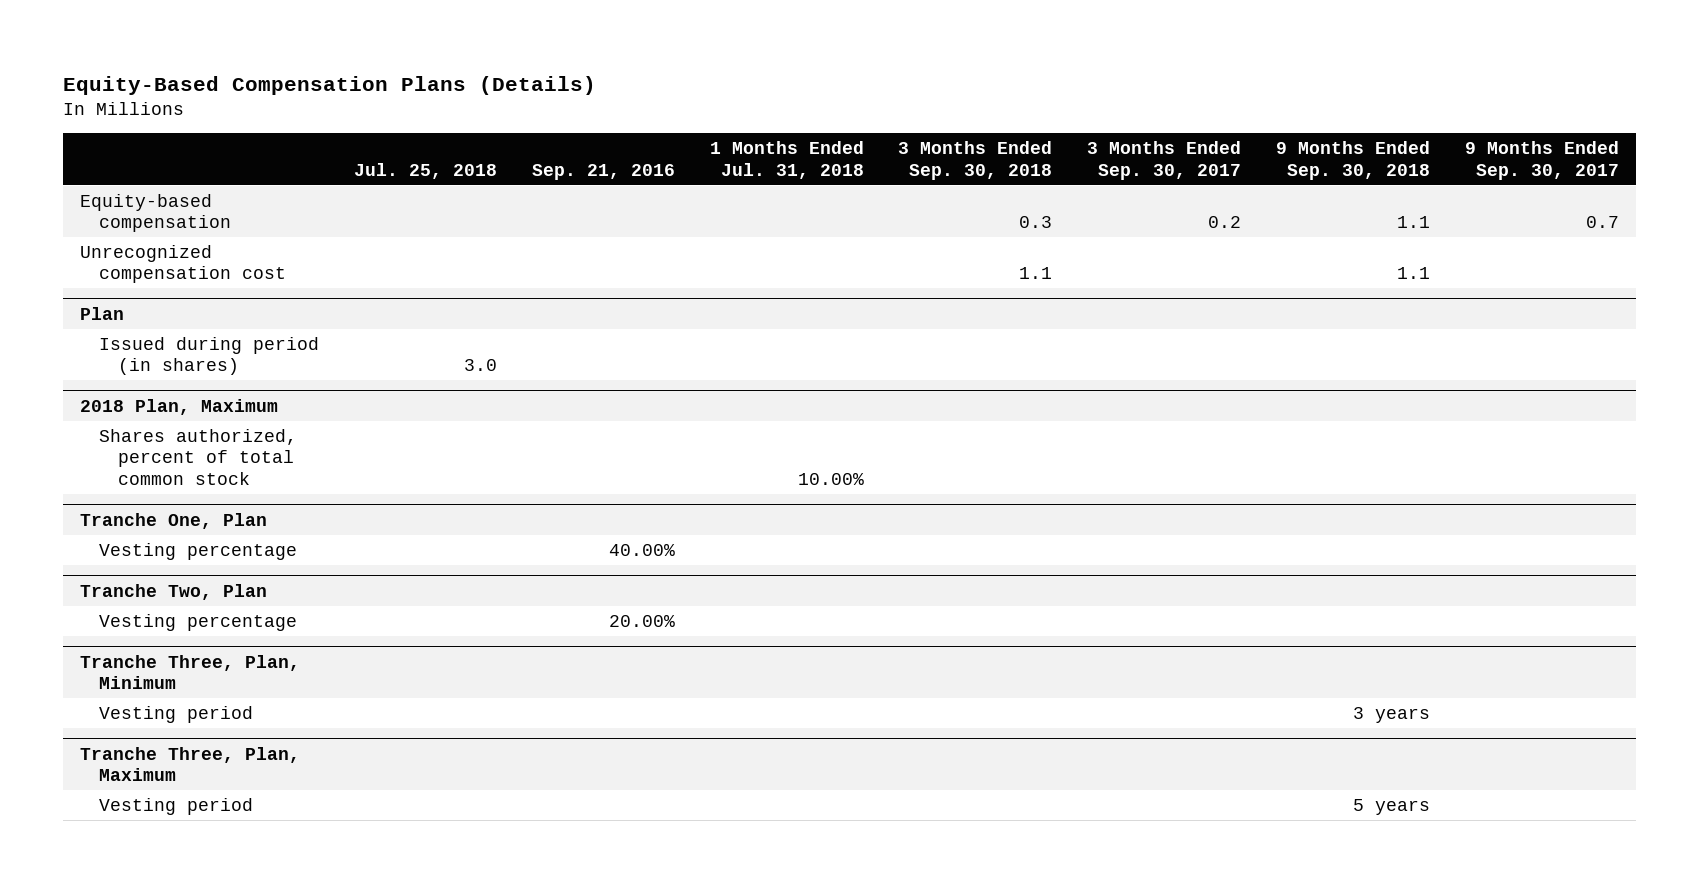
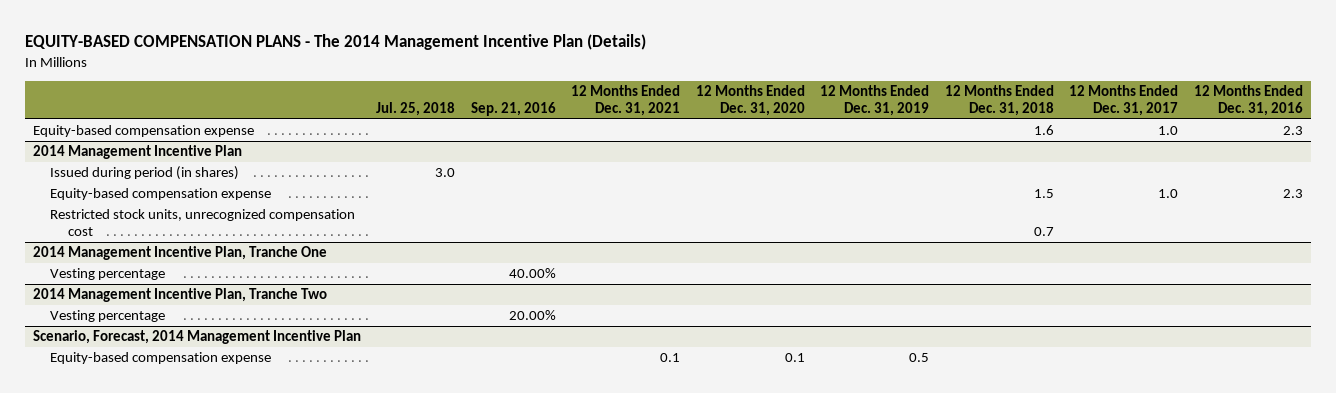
[62,75,596,95] Equity-Based Compensation Plans (Details) -> [25,34,647,51] EQUITY-BASED COMPENSATION PLANS - The 2014 Management Incentive Plan (Details)
[709,141,864,179] 1 Months Ended Jul. 31, 2018 -> none
[898,141,1053,180] 3 Months Ended Sep. 30, 2018 -> none
[1087,141,1242,180] 3 Months Ended Sep. 30, 2017 -> none
[1275,141,1430,180] 9 Months Ended Sep. 30, 2018 -> none
[1464,141,1619,180] 9 Months Ended Sep. 30, 2017 -> none
none -> [571,85,681,117] 12 Months Ended Dec. 31, 2021
none -> [695,85,805,117] 12 Months Ended Dec. 31, 2020
none -> [820,85,930,117] 12 Months Ended Dec. 31, 2019
none -> [944,85,1054,117] 12 Months Ended Dec. 31, 2018
none -> [1069,85,1179,117] 12 Months Ended Dec. 31, 2017
none -> [1193,85,1303,117] 12 Months Ended Dec. 31, 2016
[80,244,287,284] Unrecognized compensation cost -> none
[80,193,232,233] Equity-based compensation -> [32,125,254,138] Equity-based compensation expense
[80,306,125,320] Plan -> [32,145,242,160] 2014 Management Incentive Plan
[80,398,279,415] 2018 Plan, Maximum -> none
[99,428,298,485] Shares authorized, percent of total common stock -> none
none -> [50,188,272,201] Equity-based compensation expense
none -> [50,209,356,236] Restricted stock units, unrecognized compensation cost
[80,512,268,529] Tranche One, Plan -> [32,246,327,261] 2014 Management Incentive Plan, Tranche One
[80,583,268,600] Tranche Two, Plan -> [32,288,327,303] 2014 Management Incentive Plan, Tranche Two
[80,654,301,690] Tranche Three, Plan, Minimum -> none
[99,705,254,723] Vesting period -> none
[80,746,301,782] Tranche Three, Plan, Maximum -> none
[99,797,254,815] Vesting period -> none
none -> [32,330,361,345] Scenario, Forecast, 2014 Management Incentive Plan
none -> [50,352,272,365] Equity-based compensation expense

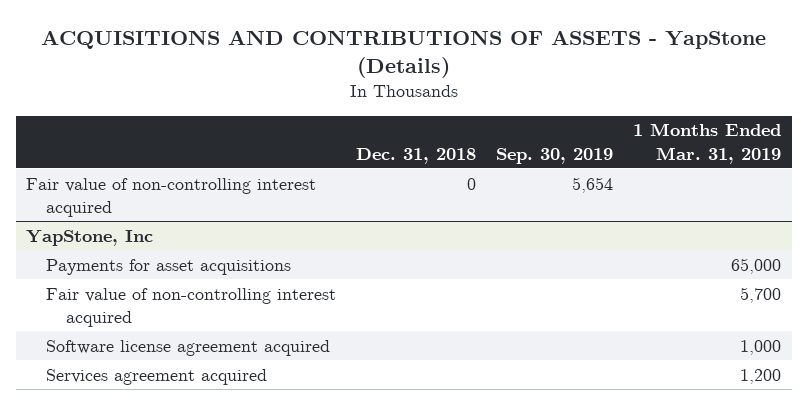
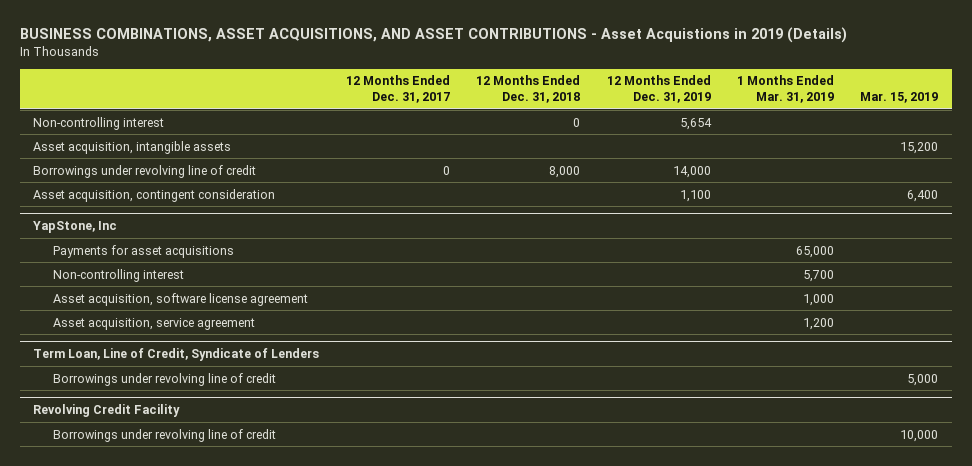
[40,29,766,78] ACQUISITIONS AND CONTRIBUTIONS OF ASSETS - YapStone (Details) -> [19,27,847,44] BUSINESS COMBINATIONS, ASSET ACQUISITIONS, AND ASSET CONTRIBUTIONS - Asset Acquistions in 2019 (Details)
[356,147,477,164] Dec. 31, 2018 -> none
[496,147,614,164] Sep. 30, 2019 -> none
none -> [345,75,450,104] 12 Months Ended Dec. 31, 2017
none -> [476,75,581,104] 12 Months Ended Dec. 31, 2018
none -> [606,75,711,104] 12 Months Ended Dec. 31, 2019
none -> [860,92,939,104] Mar. 15, 2019
[26,177,317,218] Fair value of non-controlling interest acquired -> [33,116,165,130] Non-controlling interest
none -> [33,140,232,154] Asset acquisition, intangible assets
none -> [33,164,257,178] Borrowings under revolving line of credit
none -> [33,188,276,202] Asset acquisition, contingent consideration
[46,287,337,328] Fair value of non-controlling interest acquired -> [53,268,185,282] Non-controlling interest
[46,339,331,356] Software license agreement acquired -> [53,292,309,306] Asset acquisition, software license agreement
[46,368,268,385] Services agreement acquired -> [53,317,256,330] Asset acquisition, service agreement
none -> [33,348,320,362] Term Loan, Line of Credit, Syndicate of Lenders
none -> [53,372,277,386] Borrowings under revolving line of credit
none -> [33,404,181,418] Revolving Credit Facility
none -> [53,428,277,442] Borrowings under revolving line of credit

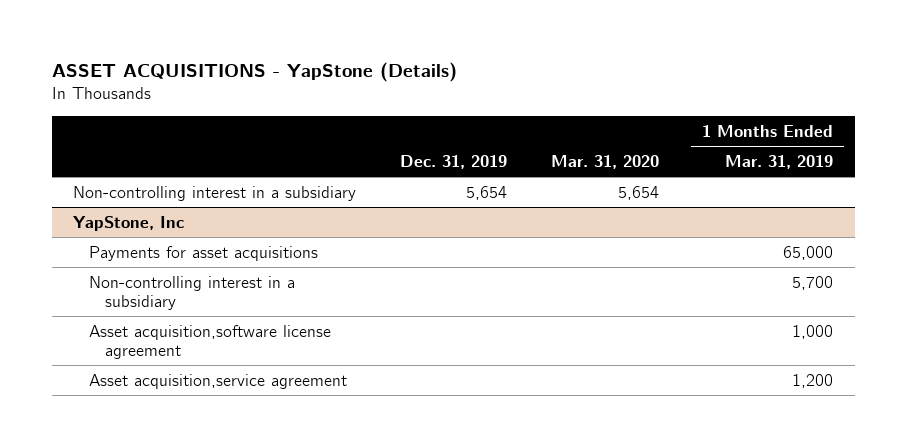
[19,27,847,44] BUSINESS COMBINATIONS, ASSET ACQUISITIONS, AND ASSET CONTRIBUTIONS - Asset Acquistions in 2019 (Details) -> [51,62,457,83] ASSET ACQUISITIONS - YapStone (Details)
[345,75,450,104] 12 Months Ended Dec. 31, 2017 -> none
[476,75,581,104] 12 Months Ended Dec. 31, 2018 -> none
[606,75,711,104] 12 Months Ended Dec. 31, 2019 -> none
[860,92,939,104] Mar. 15, 2019 -> none
none -> [399,154,507,169] Dec. 31, 2019
none -> [550,154,659,169] Mar. 31, 2020
[33,140,232,154] Asset acquisition, intangible assets -> none
[33,164,257,178] Borrowings under revolving line of credit -> none
[33,188,276,202] Asset acquisition, contingent consideration -> none
[33,116,165,130] Non-controlling interest -> [73,185,357,201] Non-controlling interest in a subsidiary
[33,348,320,362] Term Loan, Line of Credit, Syndicate of Lenders -> none
[53,372,277,386] Borrowings under revolving line of credit -> none
[33,404,181,418] Revolving Credit Facility -> none
[53,428,277,442] Borrowings under revolving line of credit -> none
[53,268,185,282] Non-controlling interest -> [89,275,296,310] Non-controlling interest in a subsidiary
[53,292,309,306] Asset acquisition, software license agreement -> [89,324,332,359] Asset acquisition,software license agreement
[53,317,256,330] Asset acquisition, service agreement -> [89,373,348,389] Asset acquisition,service agreement

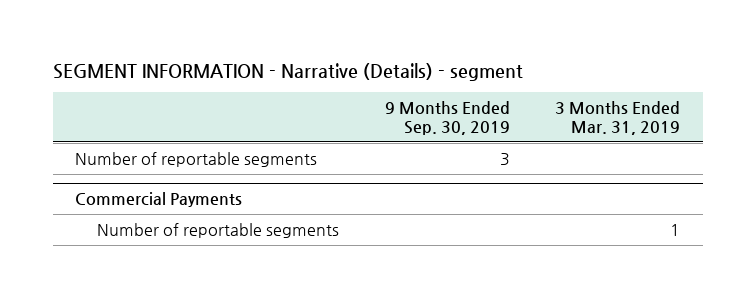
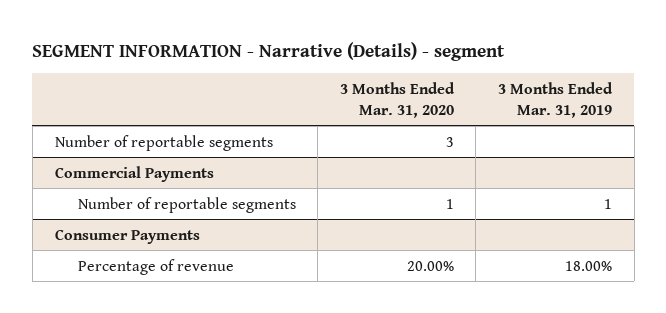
[384,100,510,135] 9 Months Ended Sep. 30, 2019 -> none
none -> [339,82,455,118] 3 Months Ended Mar. 31, 2020
none -> [54,228,200,244] Consumer Payments
none -> [77,258,234,275] Percentage of revenue

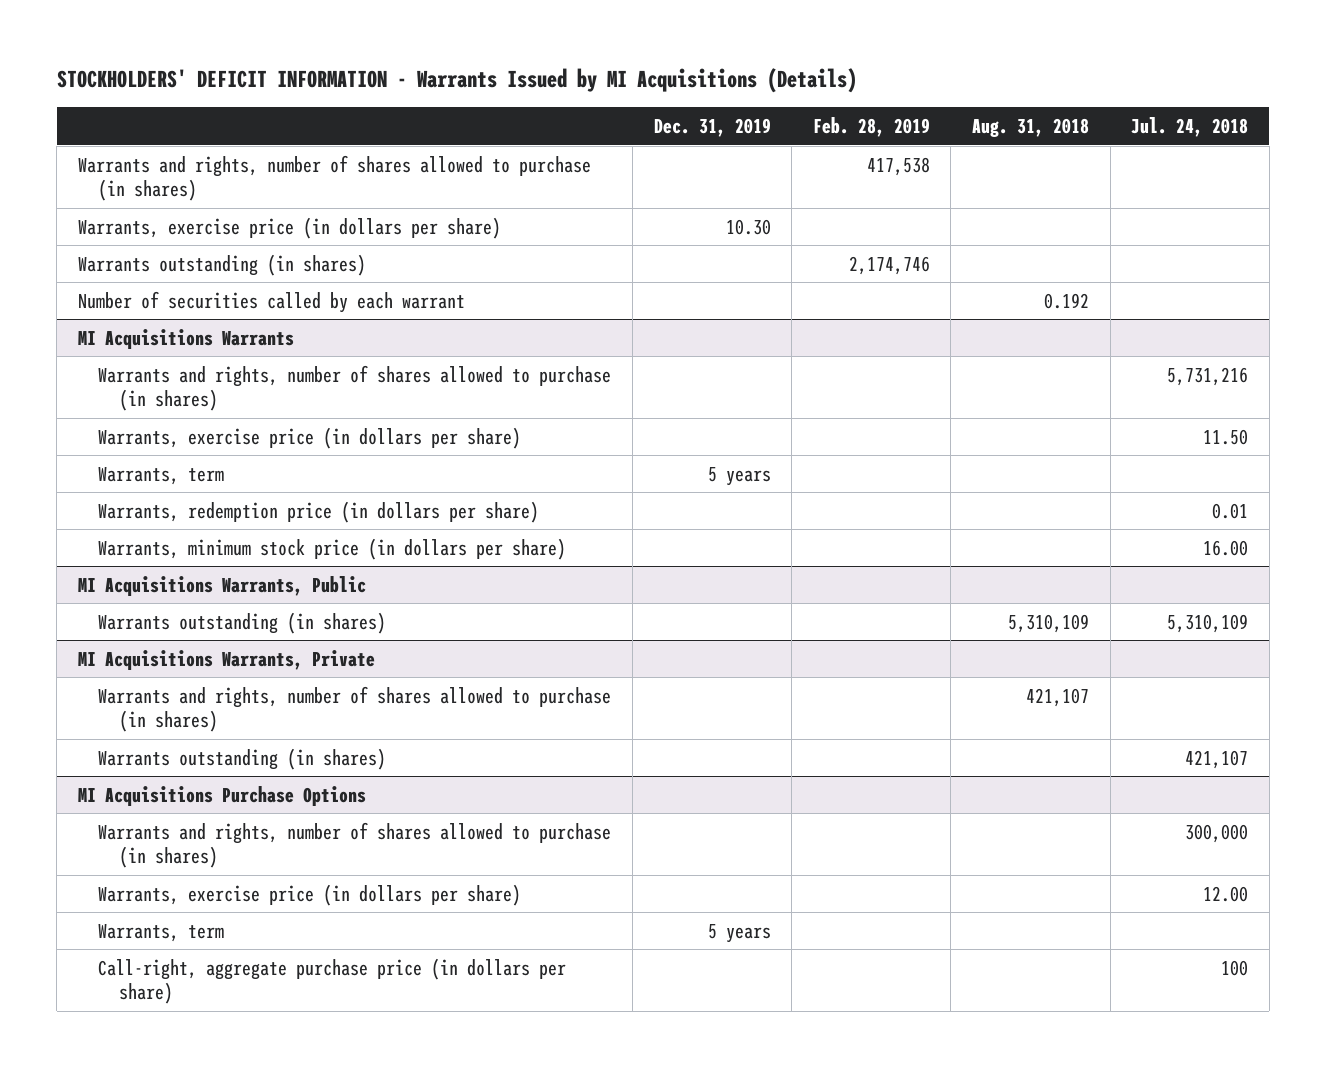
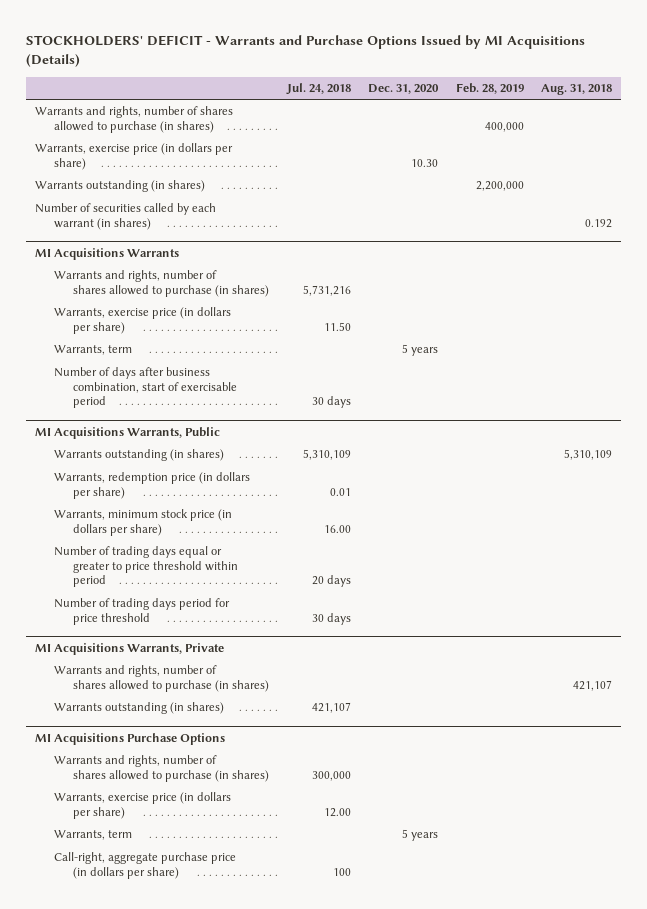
[56,68,857,94] STOCKHOLDERS' DEFICIT INFORMATION - Warrants Issued by MI Acquisitions (Details) -> [25,35,585,68] STOCKHOLDERS' DEFICIT - Warrants and Purchase Options Issued by MI Acquisitions (Details)
[653,117,771,137] Dec. 31, 2019 -> none
none -> [368,84,440,95] Dec. 31, 2020
[866,156,930,176] 417,538 -> [484,121,524,132] 400,000
[848,255,930,275] 2,174,746 -> [475,181,524,192] 2,200,000
[77,290,465,313] Number of securities called by each warrant -> [34,203,216,230] Number of securities called by each warrant (in shares)
[98,500,540,523] Warrants, redemption price (in dollars per share) -> none
[98,537,567,560] Warrants, minimum stock price (in dollars per share) -> none
none -> [53,367,237,409] Number of days after business combination, start of exercisable period
none -> [53,472,250,499] Warrants, redemption price (in dollars per share)
none -> [53,509,232,536] Warrants, minimum stock price (in dollars per share)
none -> [53,546,238,588] Number of trading days equal or greater to price threshold within period
none -> [53,598,230,625] Number of trading days period for price threshold

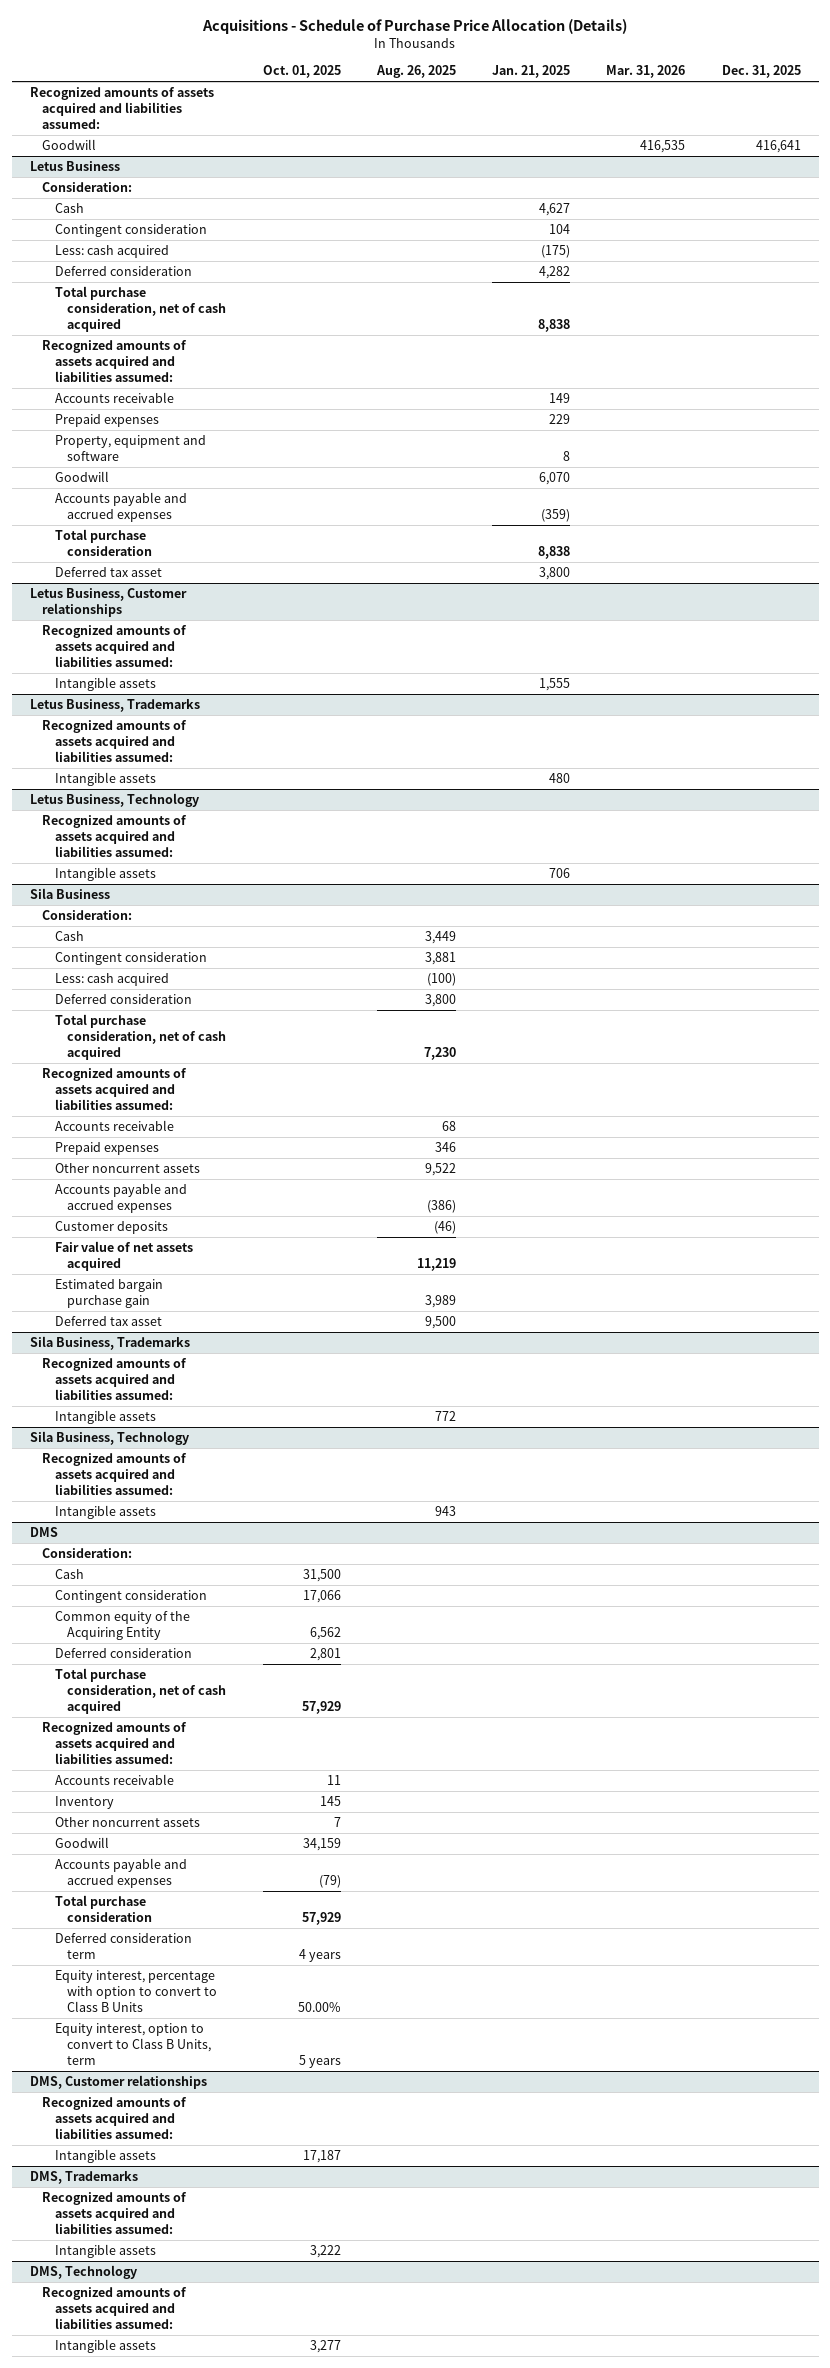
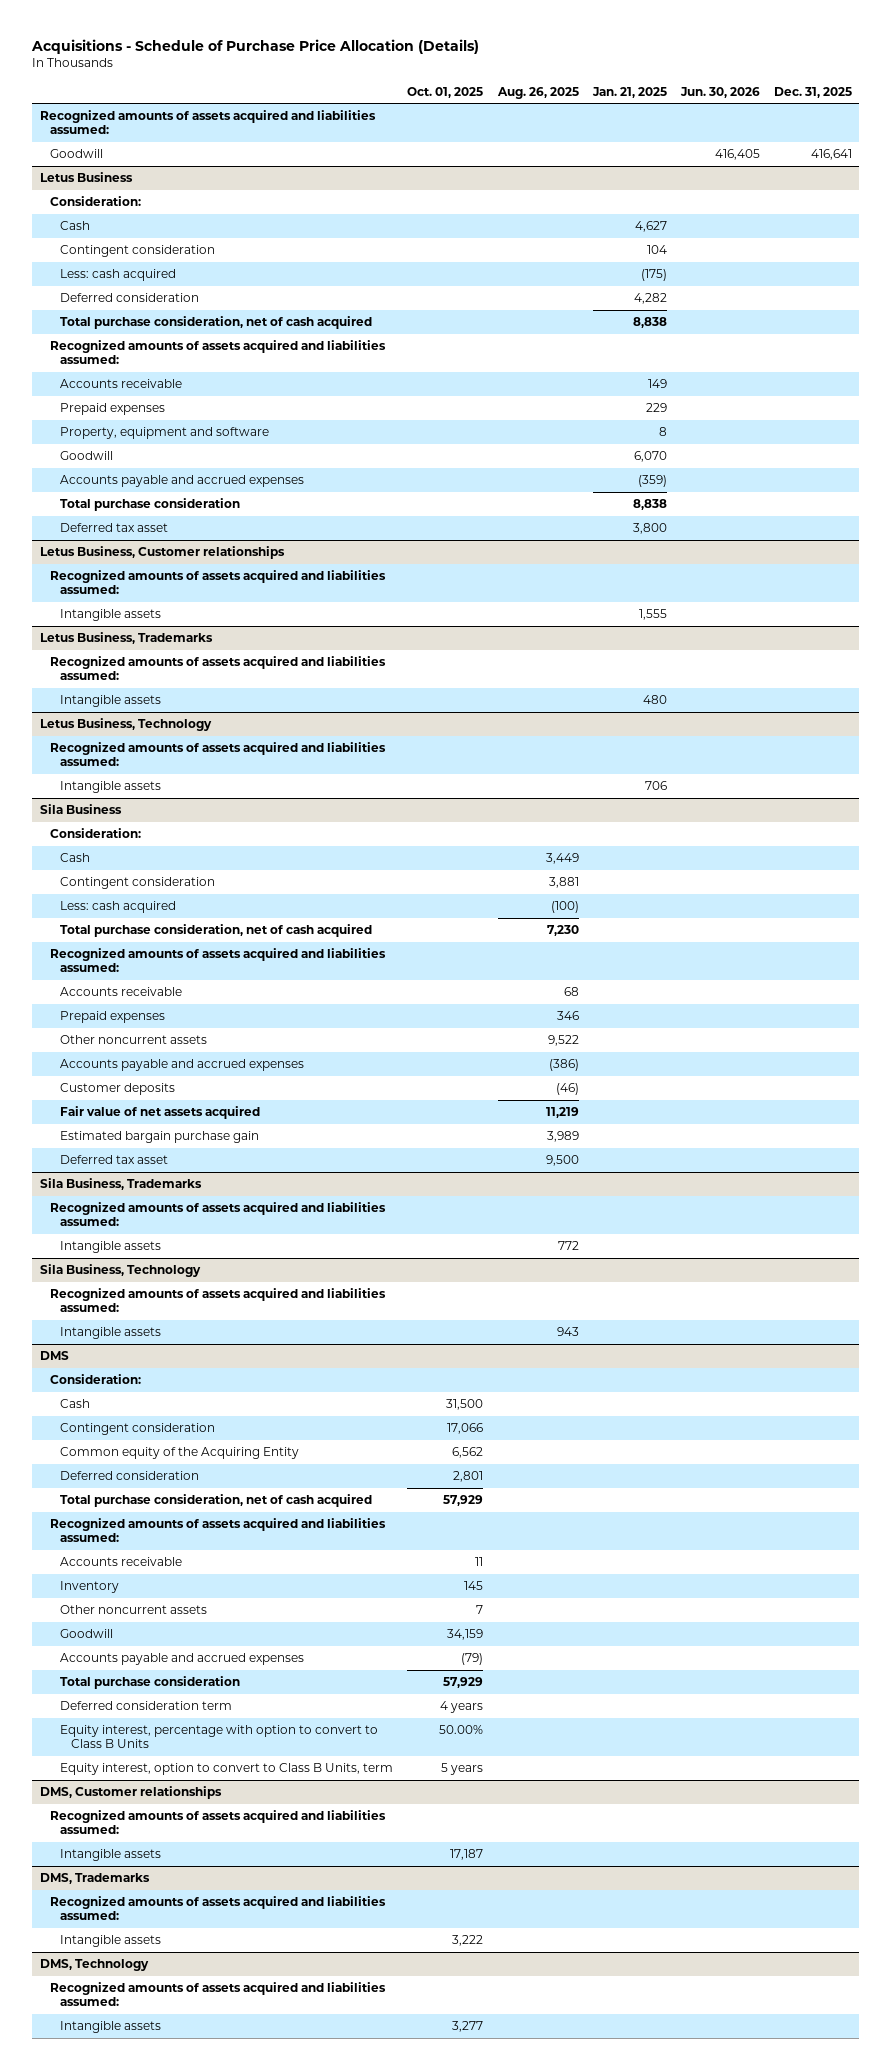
[606,65,686,79] Mar. 31, 2026 -> none
none -> [680,86,761,98] Jun. 30, 2026
[54,994,192,1005] Deferred consideration -> none

